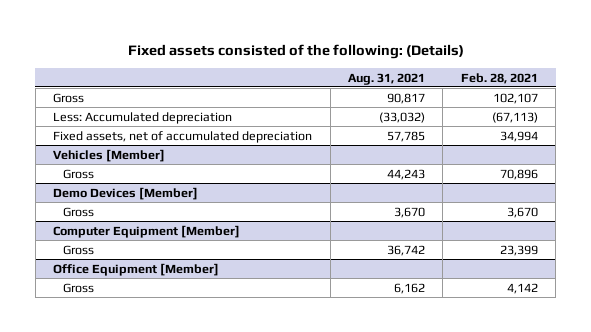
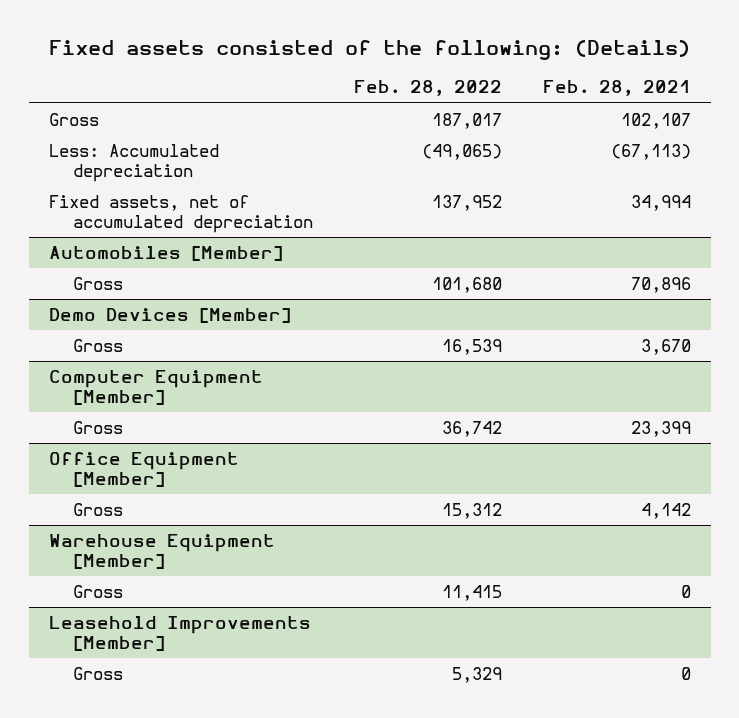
[348,72,426,85] Aug. 31, 2021 -> none
none -> [353,80,502,97] Feb. 28, 2022
[53,148,166,162] Vehicles [Member] -> none
none -> [48,245,283,261] Automobiles [Member]
none -> [48,533,275,570] Warehouse Equipment [Member]
none -> [73,584,124,598] Gross
none -> [48,615,311,652] Leasehold Improvements [Member]
none -> [73,666,124,680] Gross

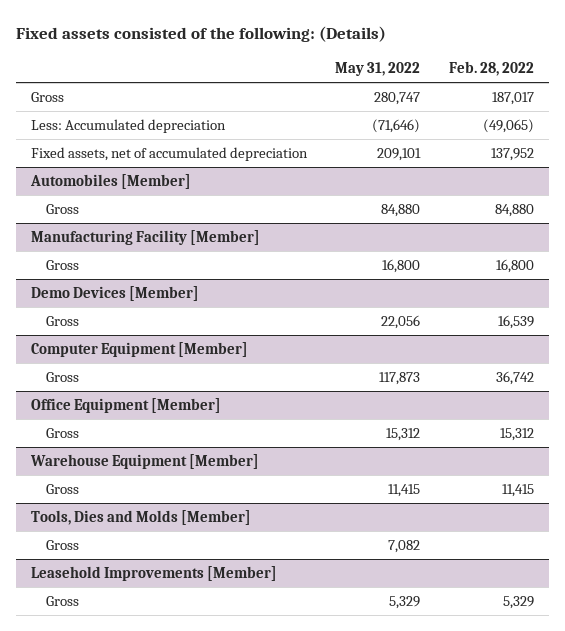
[542,80,691,97] Feb. 28, 2021 -> none
none -> [335,61,421,76] May 31, 2022
[431,276,502,293] 101,680 -> [495,204,535,218] 84,880
none -> [30,230,260,246] Manufacturing Facility [Member]
none -> [45,260,79,271] Gross
none -> [30,510,251,526] Tools, Dies and Molds [Member]
none -> [45,540,79,551] Gross

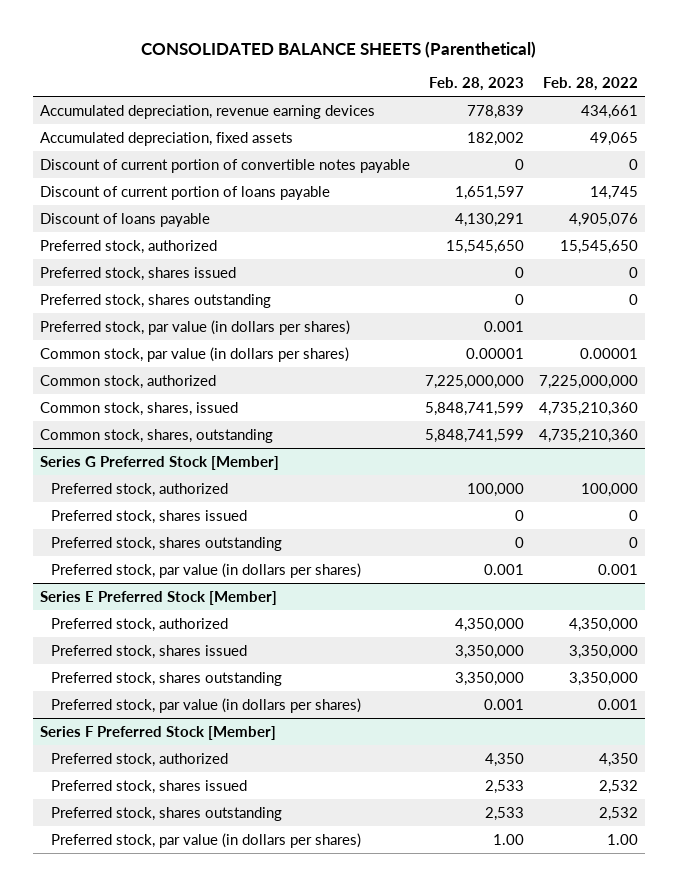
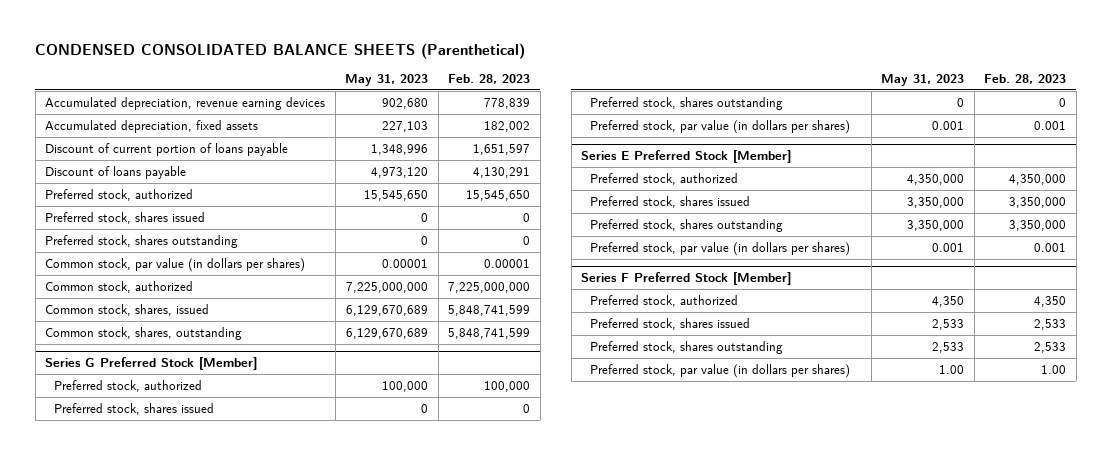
[140,41,536,59] CONSOLIDATED BALANCE SHEETS (Parenthetical) -> [35,42,526,59] CONDENSED CONSOLIDATED BALANCE SHEETS (Parenthetical)
[542,77,638,92] Feb. 28, 2022 -> none
none -> [345,73,429,86] May 31, 2023
[40,158,411,173] Discount of current portion of convertible notes payable -> none
[40,319,351,335] Preferred stock, par value (in dollars per shares) -> none

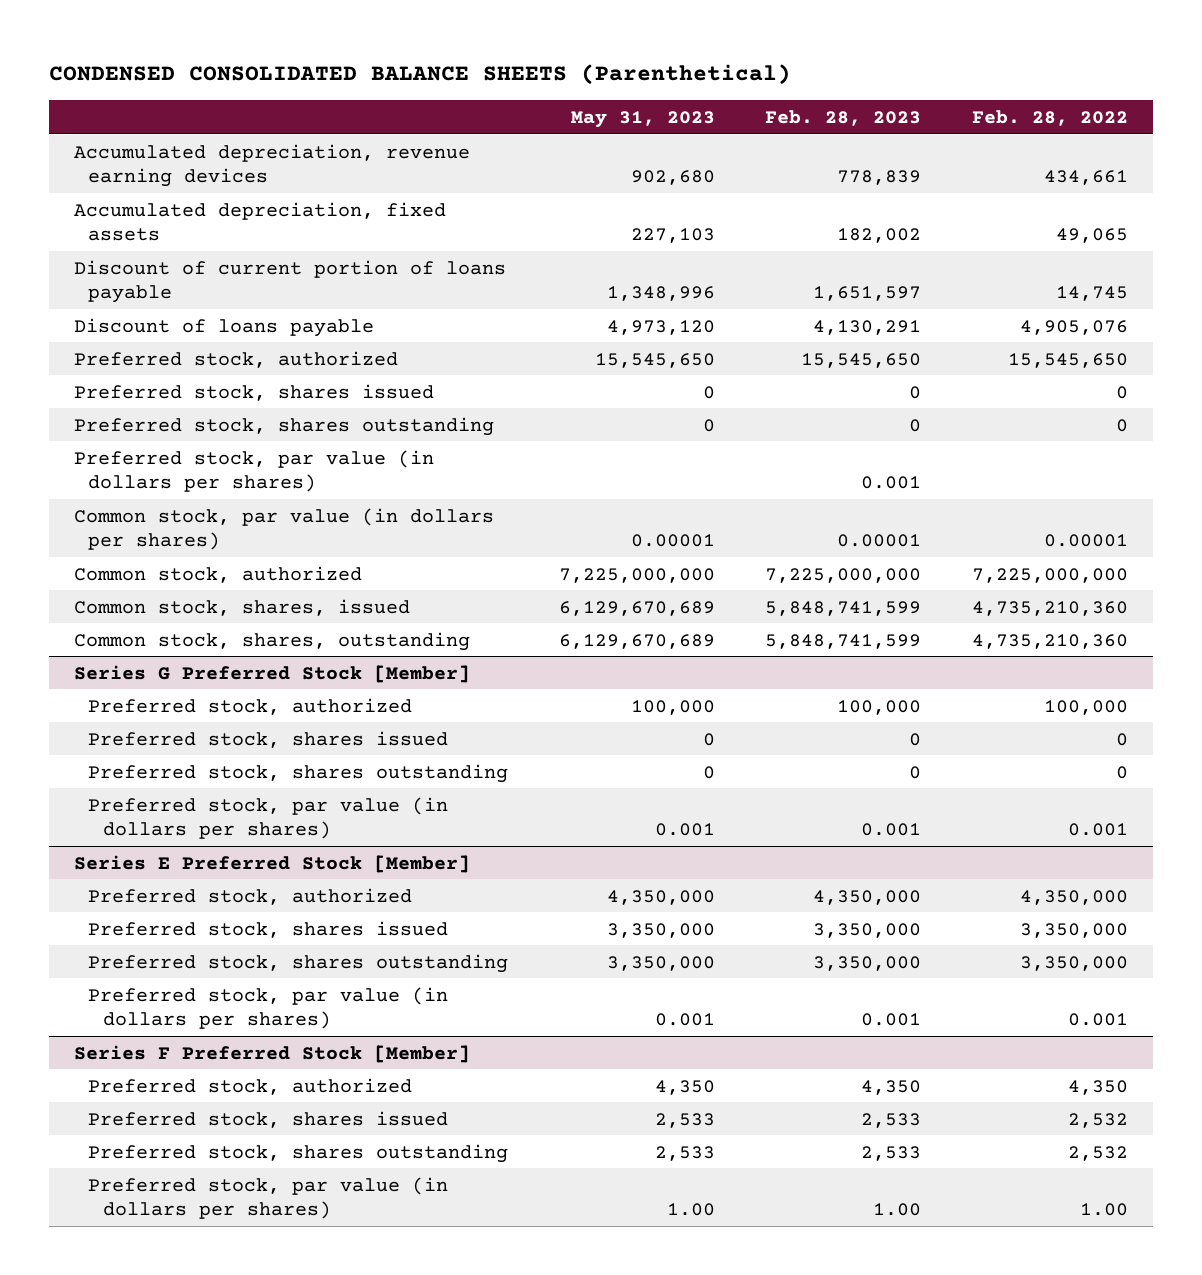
none -> [971,109,1128,126] Feb. 28, 2022
none -> [73,449,434,493] Preferred stock, par value (in dollars per shares)

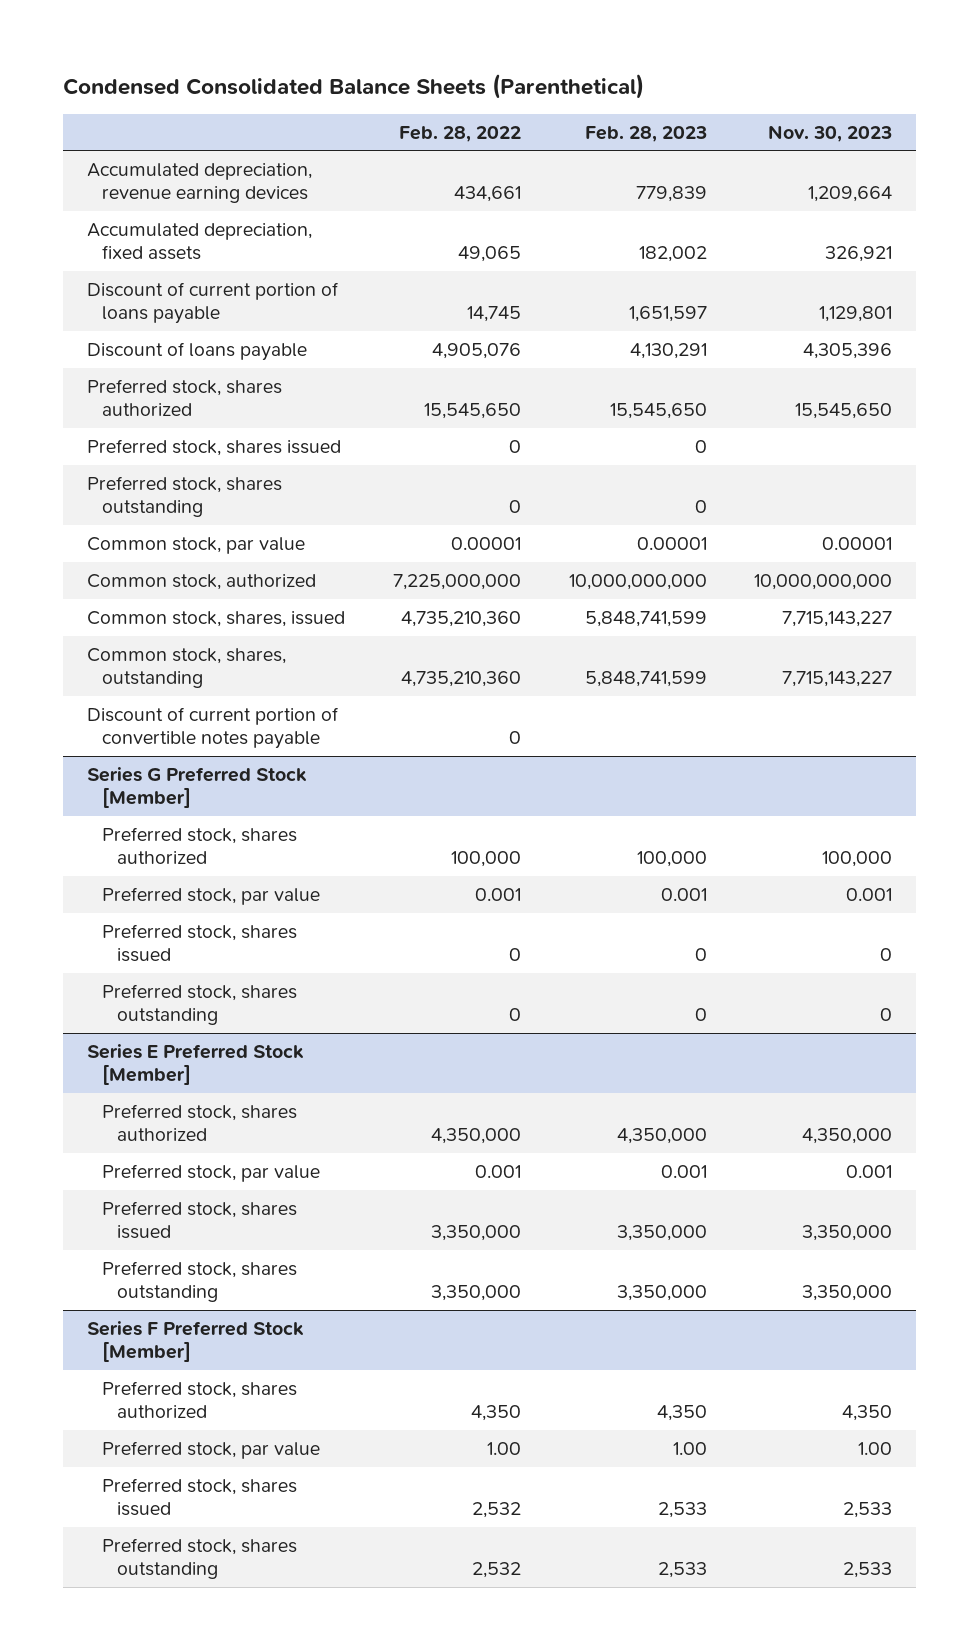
[48,63,791,85] CONDENSED CONSOLIDATED BALANCE SHEETS (Parenthetical) -> [63,73,645,99] Condensed Consolidated Balance Sheets (Parenthetical)
[570,110,715,128] May 31, 2023 -> none
none -> [768,124,893,142] Nov. 30, 2023
[837,170,922,186] 778,839 -> [635,186,707,203] 779,839
[73,350,398,368] Preferred stock, authorized -> [87,379,283,417] Preferred stock, shares authorized
[73,449,434,493] Preferred stock, par value (in dollars per shares) -> none
[73,507,494,551] Common stock, par value (in dollars per shares) -> [87,537,306,555] Common stock, par value
[765,567,922,583] 7,225,000,000 -> [568,574,707,591] 10,000,000,000
none -> [87,707,340,750] Discount of current portion of convertible notes payable
[88,697,413,715] Preferred stock, authorized -> [102,827,298,865] Preferred stock, shares authorized
none -> [102,887,321,906] Preferred stock, par value
[88,796,449,840] Preferred stock, par value (in dollars per shares) -> none
[88,887,413,905] Preferred stock, authorized -> [102,1104,298,1142] Preferred stock, shares authorized
none -> [102,1164,321,1183] Preferred stock, par value
[88,986,449,1030] Preferred stock, par value (in dollars per shares) -> none
[88,1077,413,1095] Preferred stock, authorized -> [102,1381,298,1419] Preferred stock, shares authorized
none -> [102,1441,321,1460] Preferred stock, par value
[88,1176,449,1220] Preferred stock, par value (in dollars per shares) -> none

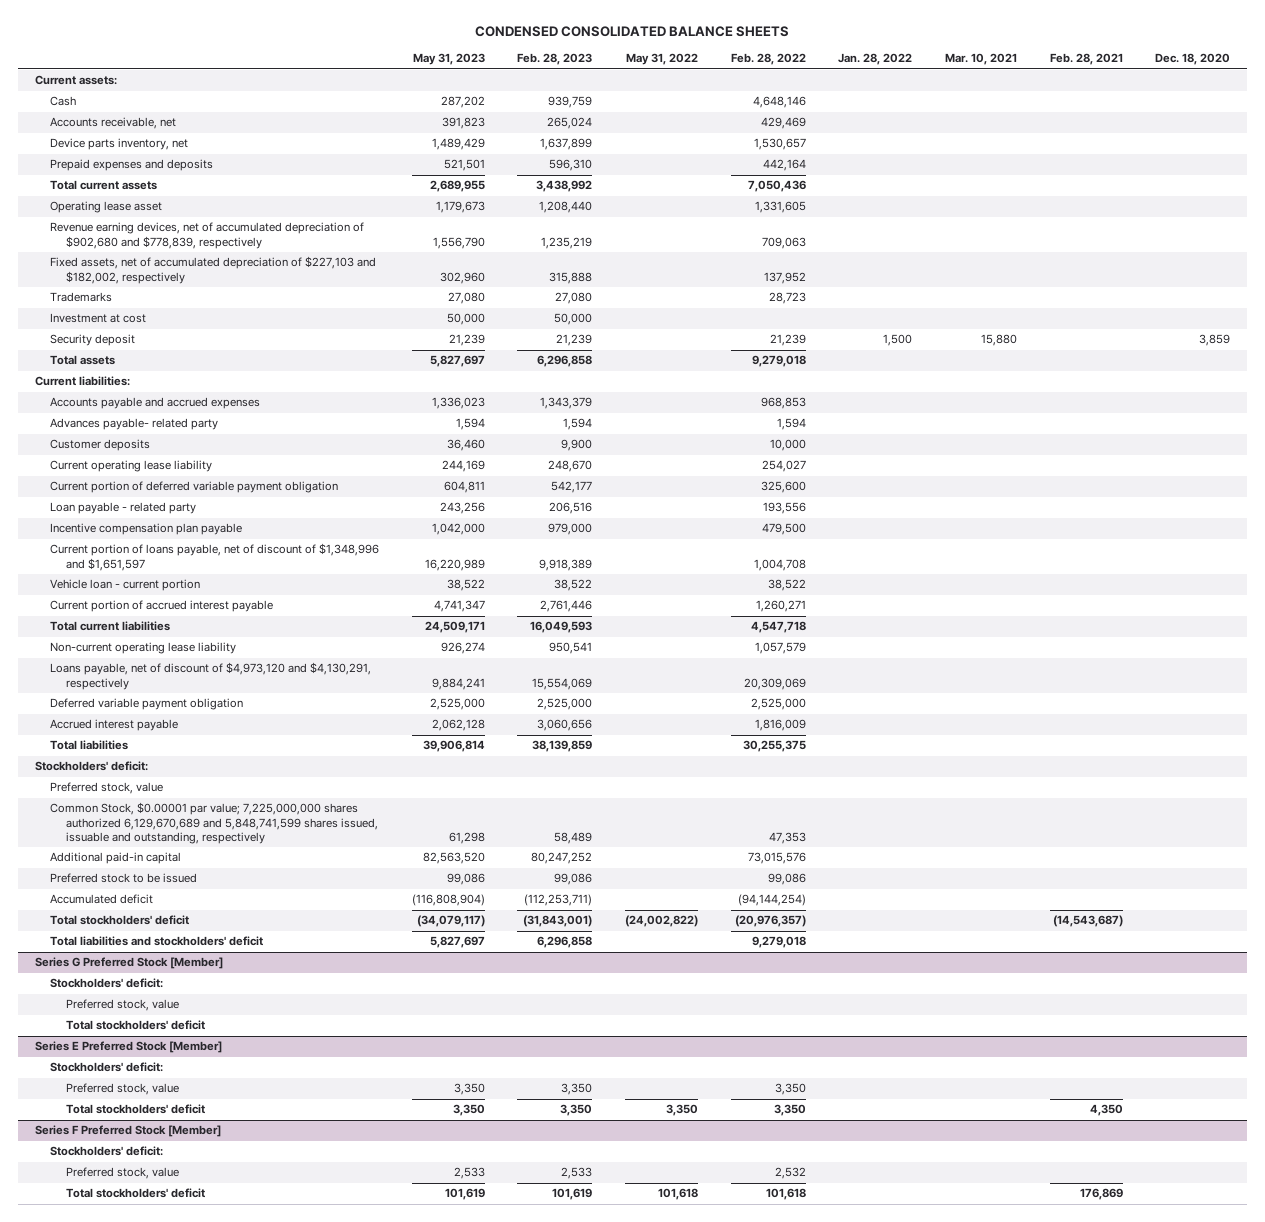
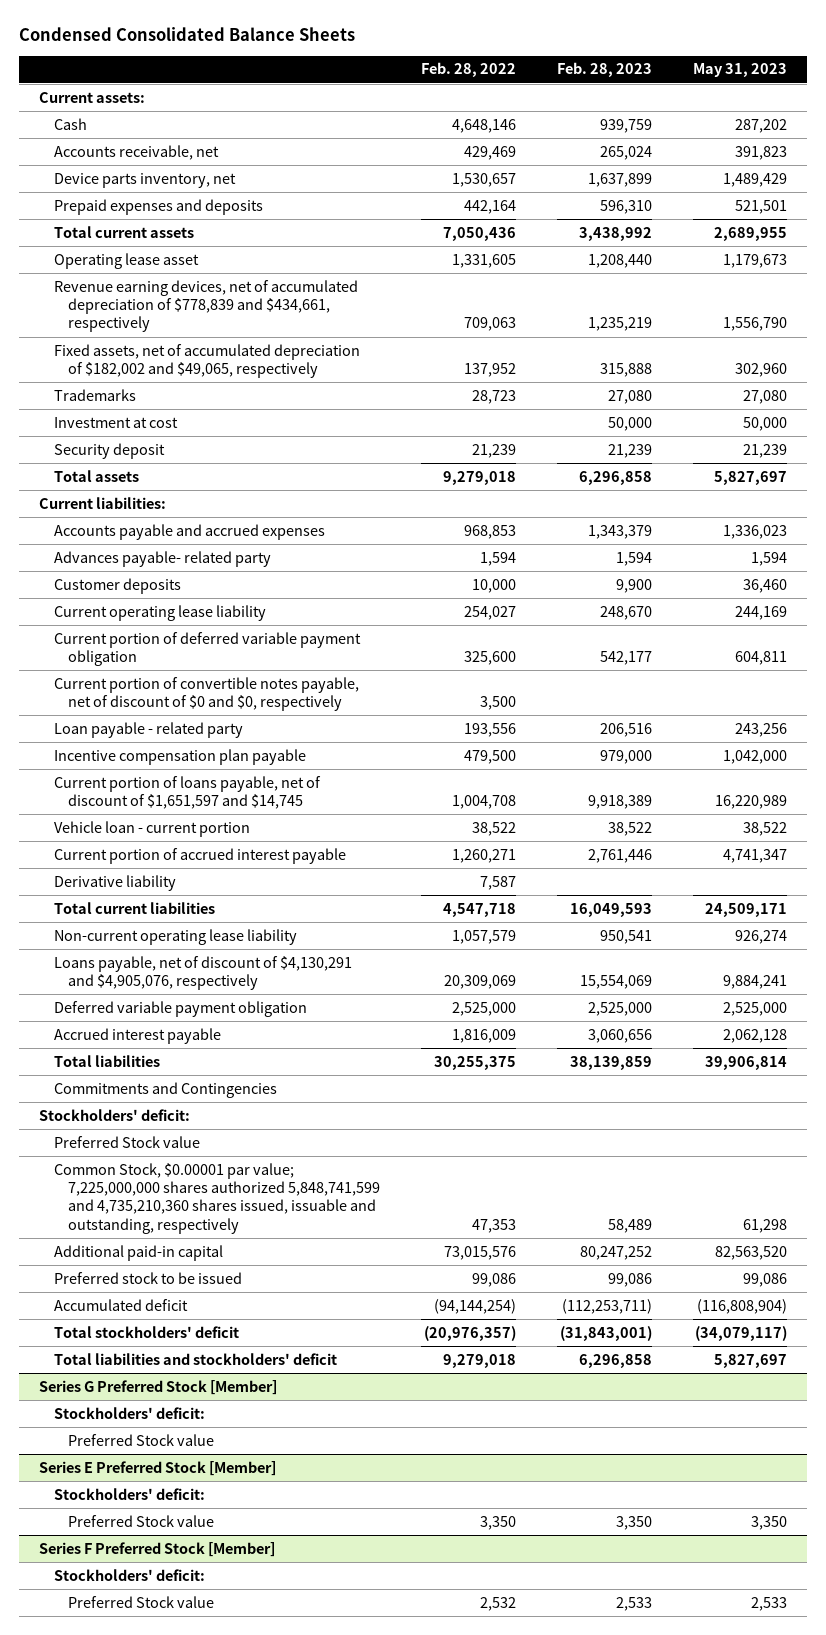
[475,26,790,38] CONDENSED CONSOLIDATED BALANCE SHEETS -> [18,27,355,42] Condensed Consolidated Balance Sheets
[626,53,699,66] May 31, 2022 -> none
[838,53,913,66] Jan. 28, 2022 -> none
[945,53,1018,66] Mar. 10, 2021 -> none
[1049,53,1123,66] Feb. 28, 2021 -> none
[1155,53,1231,66] Dec. 18, 2020 -> none
[50,222,365,249] Revenue earning devices, net of accumulated depreciation of $902,680 and $778,839, respectively -> [53,279,358,333] Revenue earning devices, net of accumulated depreciation of $778,839 and $434,661, respectively
[50,256,377,284] Fixed assets, net of accumulated depreciation of $227,103 and $182,002, respectively -> [53,343,360,379] Fixed assets, net of accumulated depreciation of $182,002 and $49,065, respectively
none -> [53,676,359,712] Current portion of convertible notes payable, net of discount of $0 and $0, respectively
[50,543,380,571] Current portion of loans payable, net of discount of $1,348,996 and $1,651,597 -> [53,775,321,810] Current portion of loans payable, net of discount of $1,651,597 and $14,745
none -> [53,874,176,891] Derivative liability
[50,662,372,690] Loans payable, net of discount of $4,973,120 and $4,130,291, respectively -> [53,955,352,991] Loans payable, net of discount of $4,130,291 and $4,905,076, respectively
none -> [53,1081,277,1098] Commitments and Contingencies
[50,782,164,795] Preferred stock, value -> [53,1135,200,1148] Preferred Stock value
[50,802,378,845] Common Stock, $0.00001 par value; 7,225,000,000 shares authorized 6,129,670,689 and 5,848,741,599 shares issued, issuable and outstanding, respectively -> [53,1162,380,1234] Common Stock, $0.00001 par value; 7,225,000,000 shares authorized 5,848,741,599 and 4,735,210,360 shares issued, issuable and outstanding, respectively
[65,1020,205,1031] Total stockholders' deficit -> none
[65,999,179,1012] Preferred stock, value -> [67,1433,214,1446] Preferred Stock value
[65,1104,205,1115] Total stockholders' deficit -> none
[65,1083,179,1096] Preferred stock, value -> [67,1514,214,1527] Preferred Stock value
[65,1188,205,1199] Total stockholders' deficit -> none
[65,1167,179,1180] Preferred stock, value -> [67,1595,214,1608] Preferred Stock value

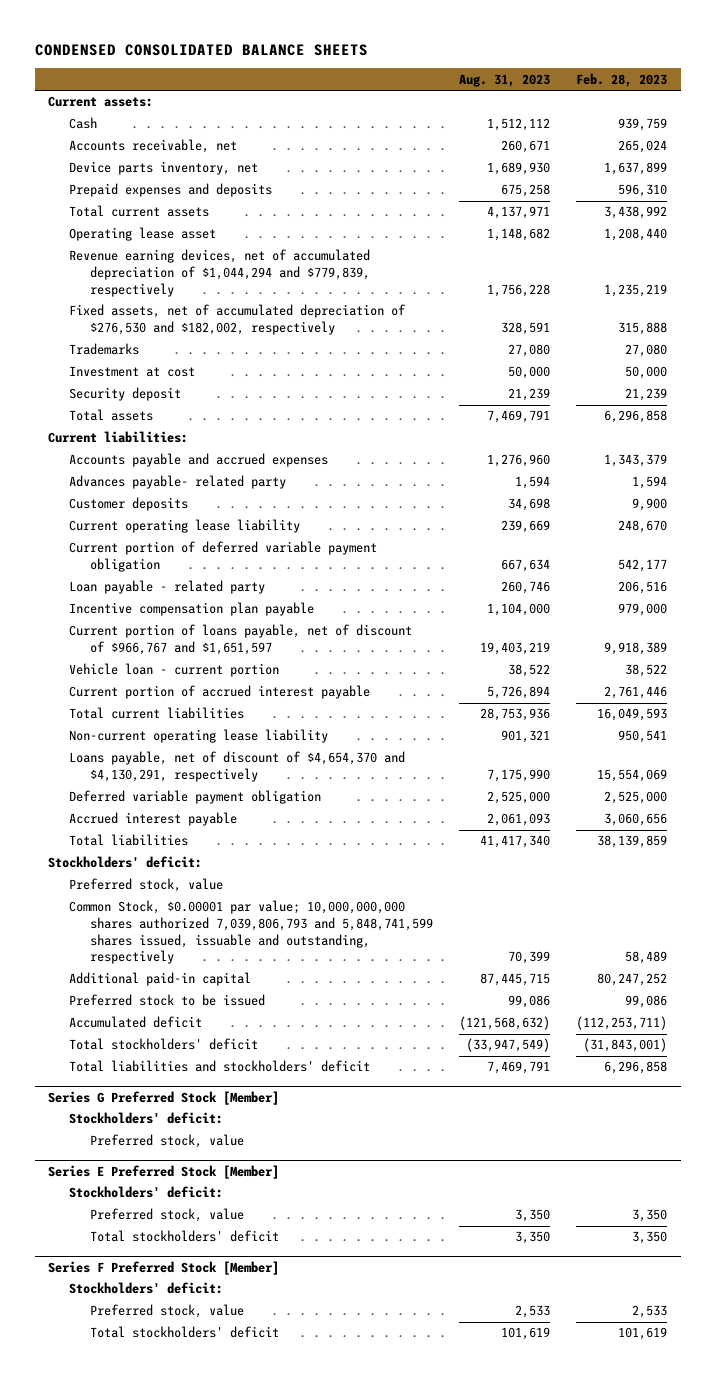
[18,27,355,42] Condensed Consolidated Balance Sheets -> [35,44,369,57] CONDENSED CONSOLIDATED BALANCE SHEETS
[420,62,516,78] Feb. 28, 2022 -> none
[692,63,787,78] May 31, 2023 -> none
none -> [459,73,551,87] Aug. 31, 2023
[53,279,358,333] Revenue earning devices, net of accumulated depreciation of $778,839 and $434,661, respectively -> [69,249,371,297] Revenue earning devices, net of accumulated depreciation of $1,044,294 and $779,839, respectively
[53,343,360,379] Fixed assets, net of accumulated depreciation of $182,002 and $49,065, respectively -> [69,304,407,336] Fixed assets, net of accumulated depreciation of $276,530 and $182,002, respectively
[53,676,359,712] Current portion of convertible notes payable, net of discount of $0 and $0, respectively -> none
[53,775,321,810] Current portion of loans payable, net of discount of $1,651,597 and $14,745 -> [69,624,413,656] Current portion of loans payable, net of discount of $966,767 and $1,651,597
[53,874,176,891] Derivative liability -> none
[53,955,352,991] Loans payable, net of discount of $4,130,291 and $4,905,076, respectively -> [69,751,406,783] Loans payable, net of discount of $4,654,370 and $4,130,291, respectively
[53,1081,277,1098] Commitments and Contingencies -> none
[53,1135,200,1148] Preferred Stock value -> [69,878,224,893] Preferred stock, value
[53,1162,380,1234] Common Stock, $0.00001 par value; 7,225,000,000 shares authorized 5,848,741,599 and 4,735,210,360 shares issued, issuable and outstanding, respectively -> [69,900,433,965] Common Stock, $0.00001 par value; 10,000,000,000 shares authorized 7,039,806,793 and 5,848,741,599 shares issued, issuable and outstanding, respectively
[67,1433,214,1446] Preferred Stock value -> [89,1134,244,1149] Preferred stock, value
[67,1514,214,1527] Preferred Stock value -> [89,1208,244,1223] Preferred stock, value
none -> [89,1230,279,1243] Total stockholders' deficit
[67,1595,214,1608] Preferred Stock value -> [89,1304,244,1319] Preferred stock, value
none -> [89,1326,279,1339] Total stockholders' deficit

